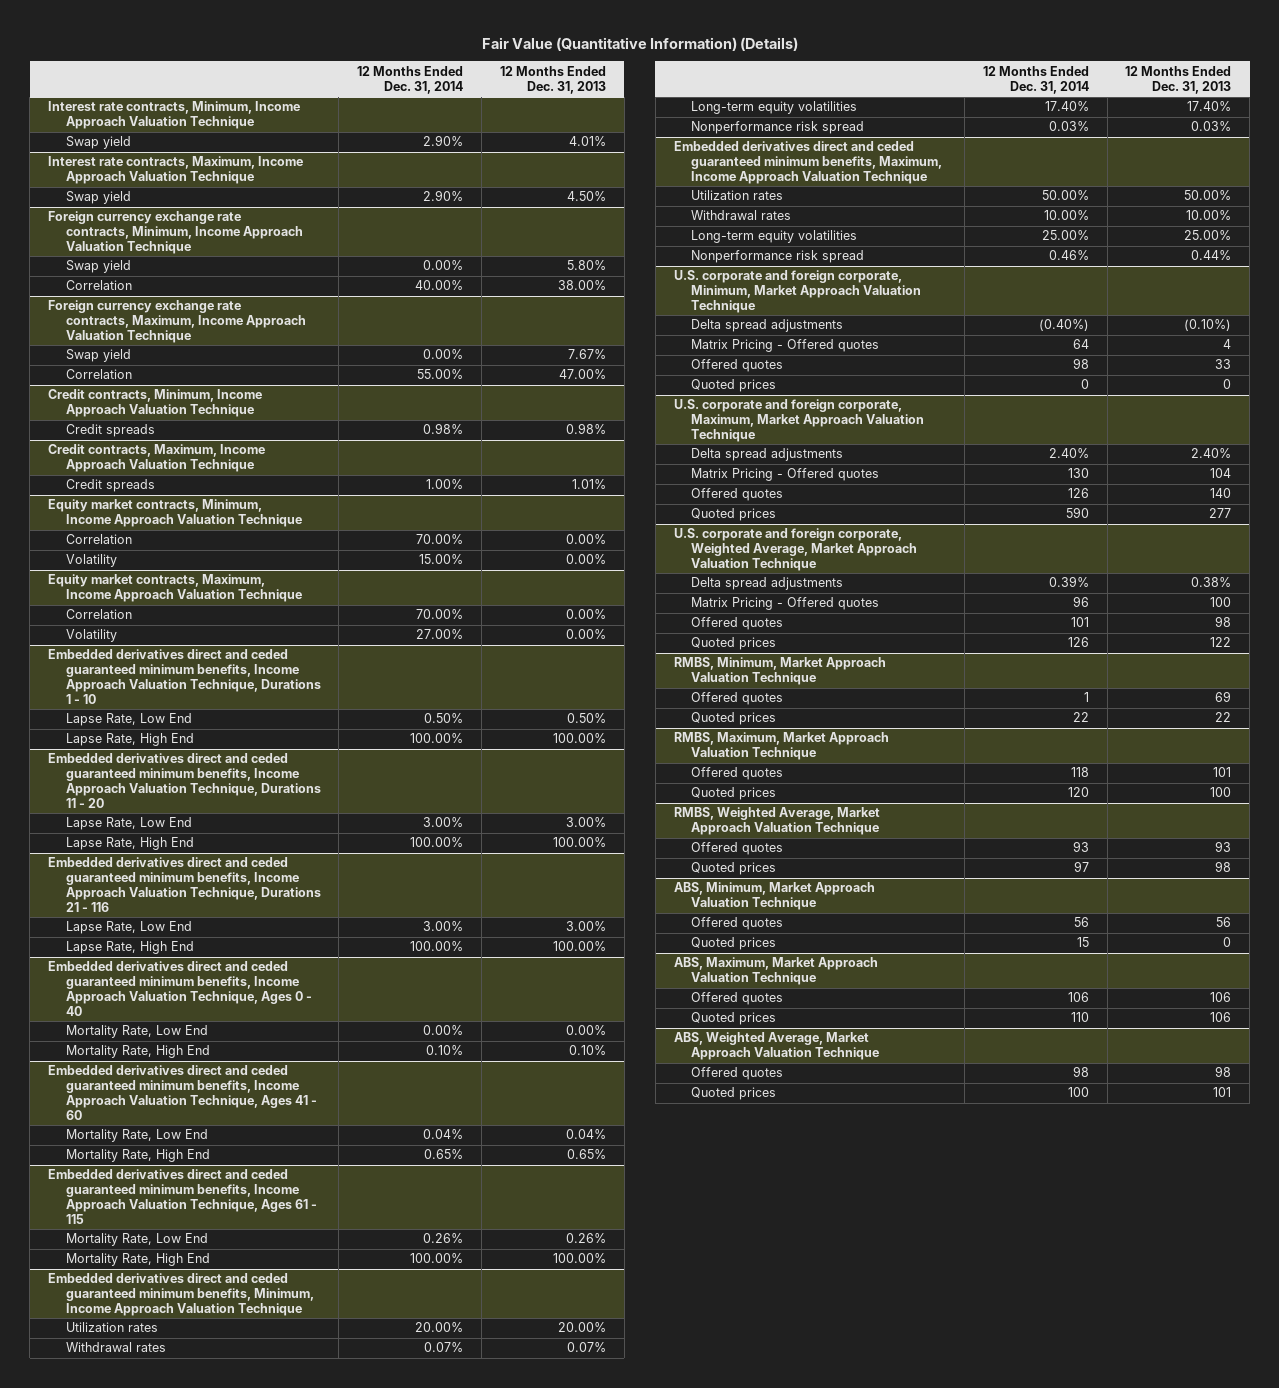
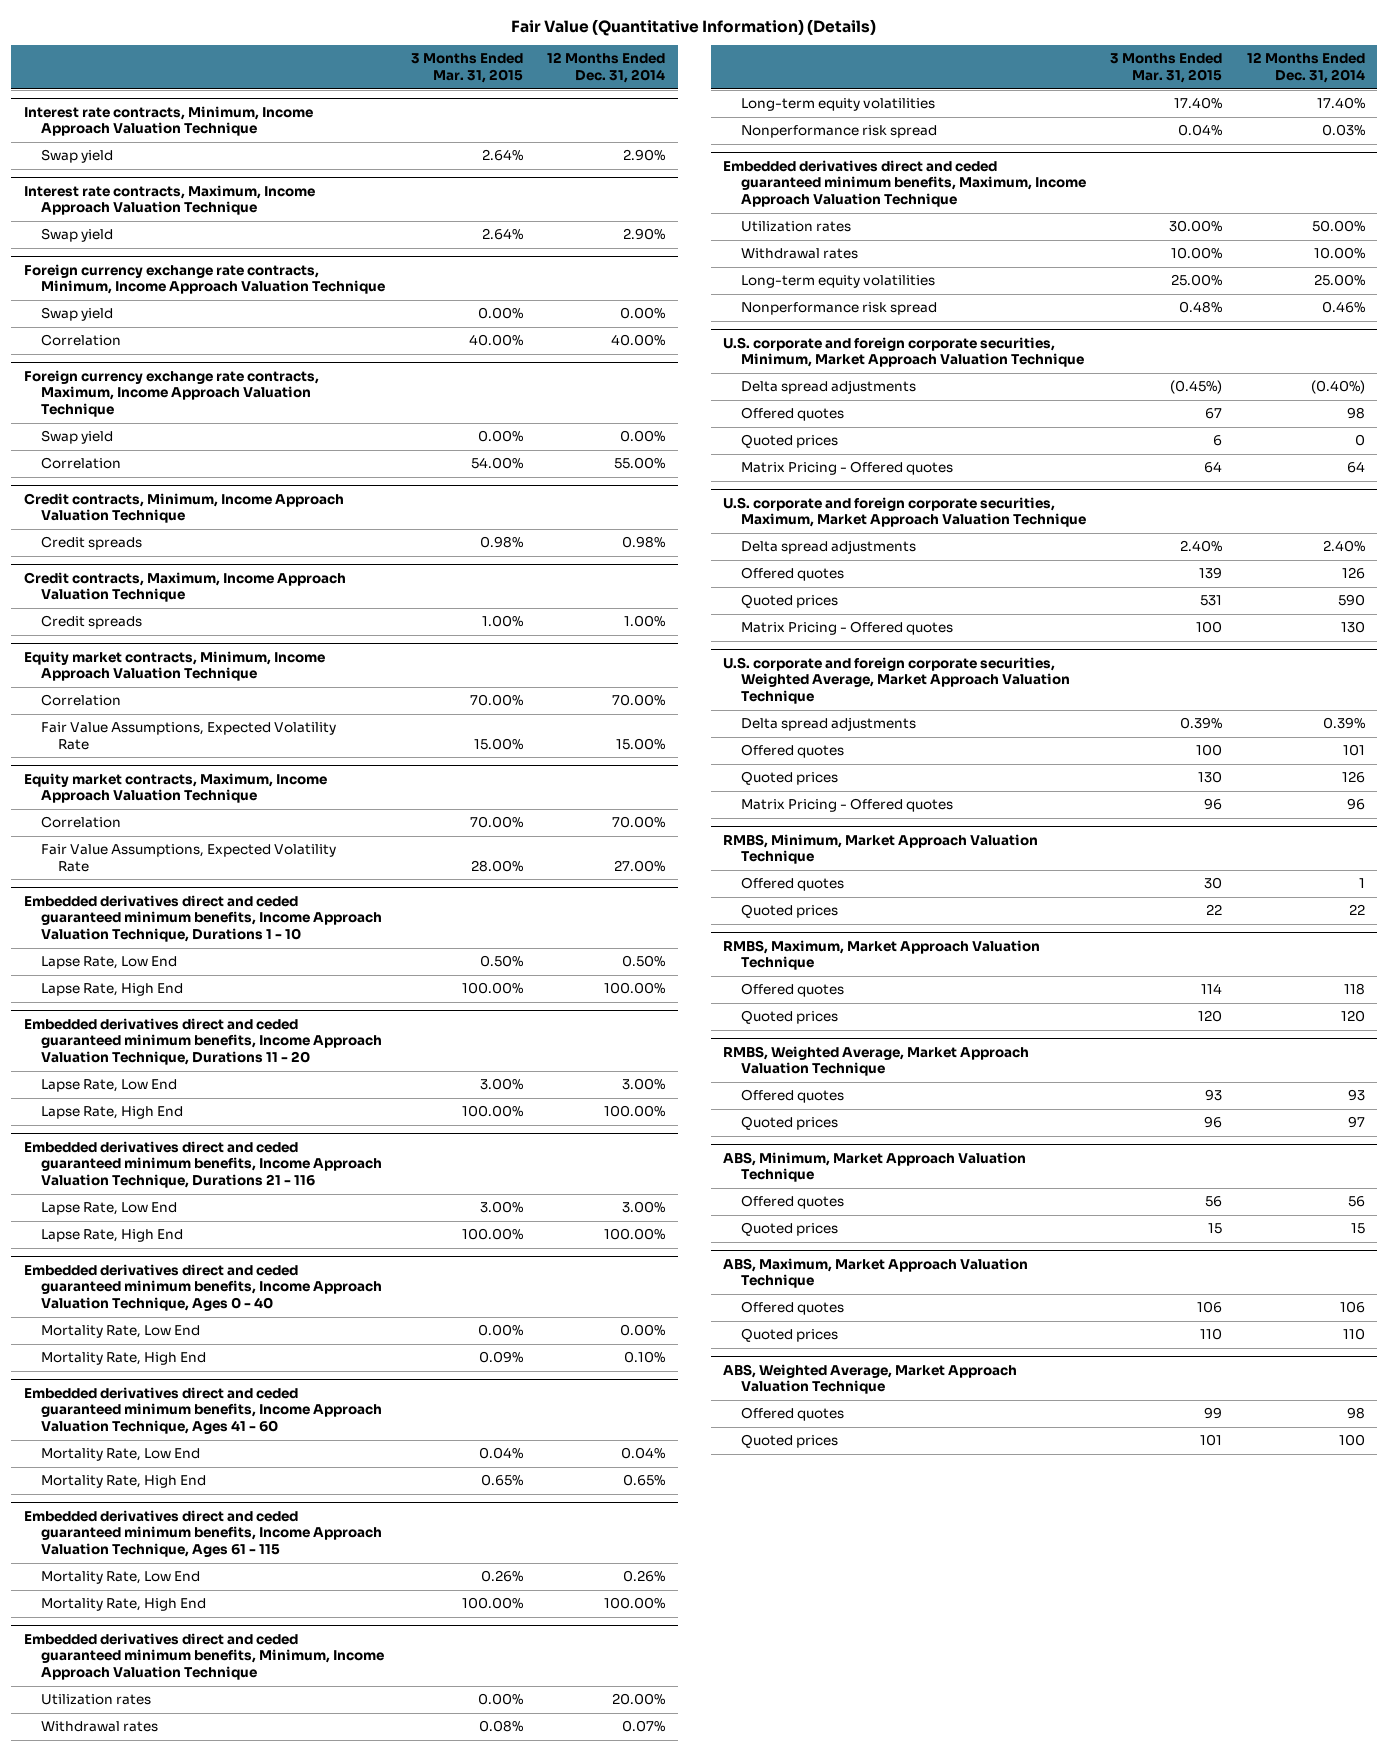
[499,65,606,94] 12 Months Ended Dec. 31, 2013 -> none
none -> [410,53,523,84] 3 Months Ended Mar. 31, 2015
[65,554,117,568] Volatility -> [40,722,336,750] Fair Value Assumptions, Expected Volatility Rate
[65,629,117,643] Volatility -> [40,844,336,872] Fair Value Assumptions, Expected Volatility Rate
[673,270,922,313] U.S. corporate and foreign corporate, Minimum, Market Approach Valuation Technique -> [723,336,1084,368] U.S. corporate and foreign corporate securities, Minimum, Market Approach Valuation Technique
[691,339,880,353] Matrix Pricing - Offered quotes -> none
none -> [740,461,953,476] Matrix Pricing - Offered quotes
[673,399,925,442] U.S. corporate and foreign corporate, Maximum, Market Approach Valuation Technique -> [723,496,1086,528] U.S. corporate and foreign corporate securities, Maximum, Market Approach Valuation Technique
[691,468,880,482] Matrix Pricing - Offered quotes -> none
none -> [740,621,953,636] Matrix Pricing - Offered quotes
[673,528,918,571] U.S. corporate and foreign corporate, Weighted Average, Market Approach Valuation Technique -> [723,656,1070,705] U.S. corporate and foreign corporate securities, Weighted Average, Market Approach Valuation Technique
[691,597,880,611] Matrix Pricing - Offered quotes -> none
none -> [740,798,953,813] Matrix Pricing - Offered quotes

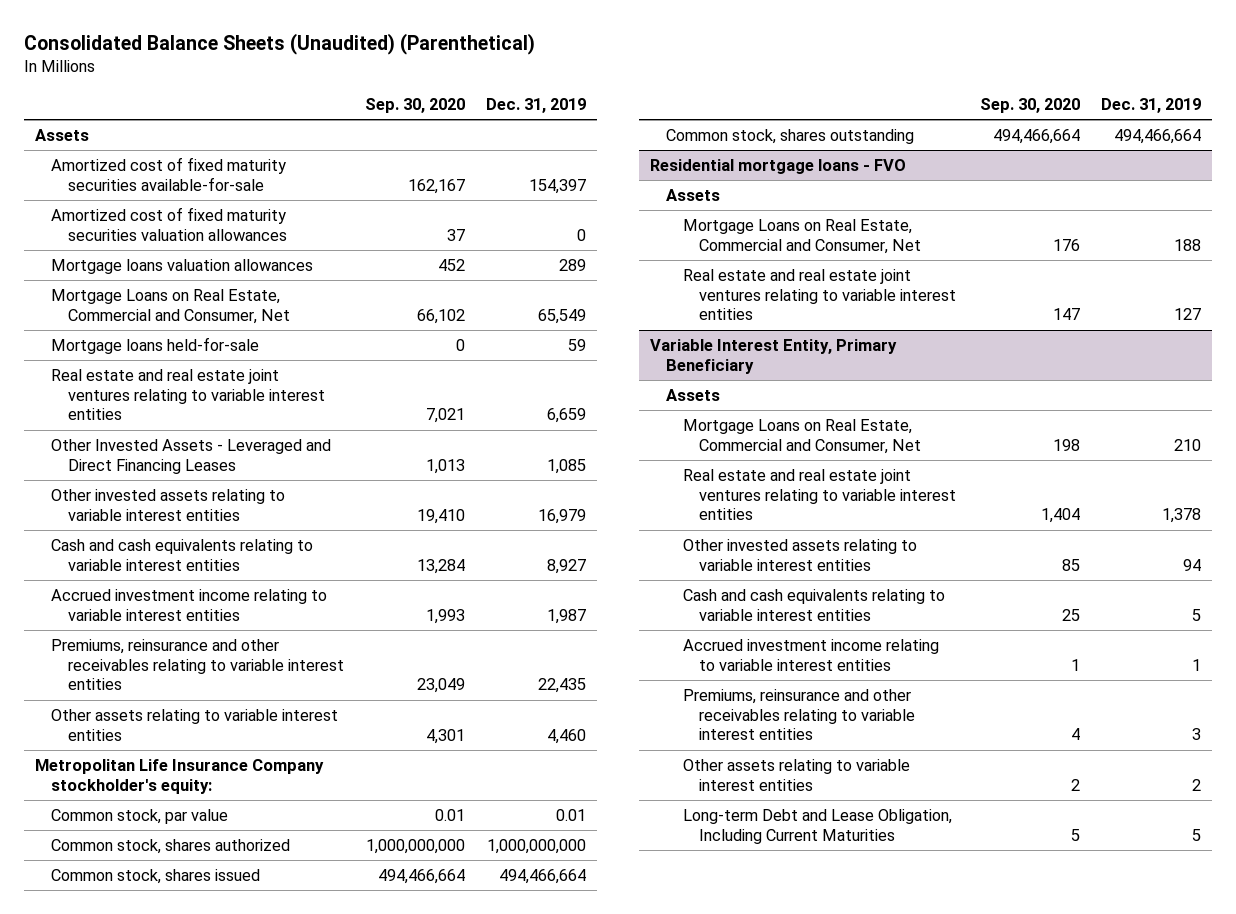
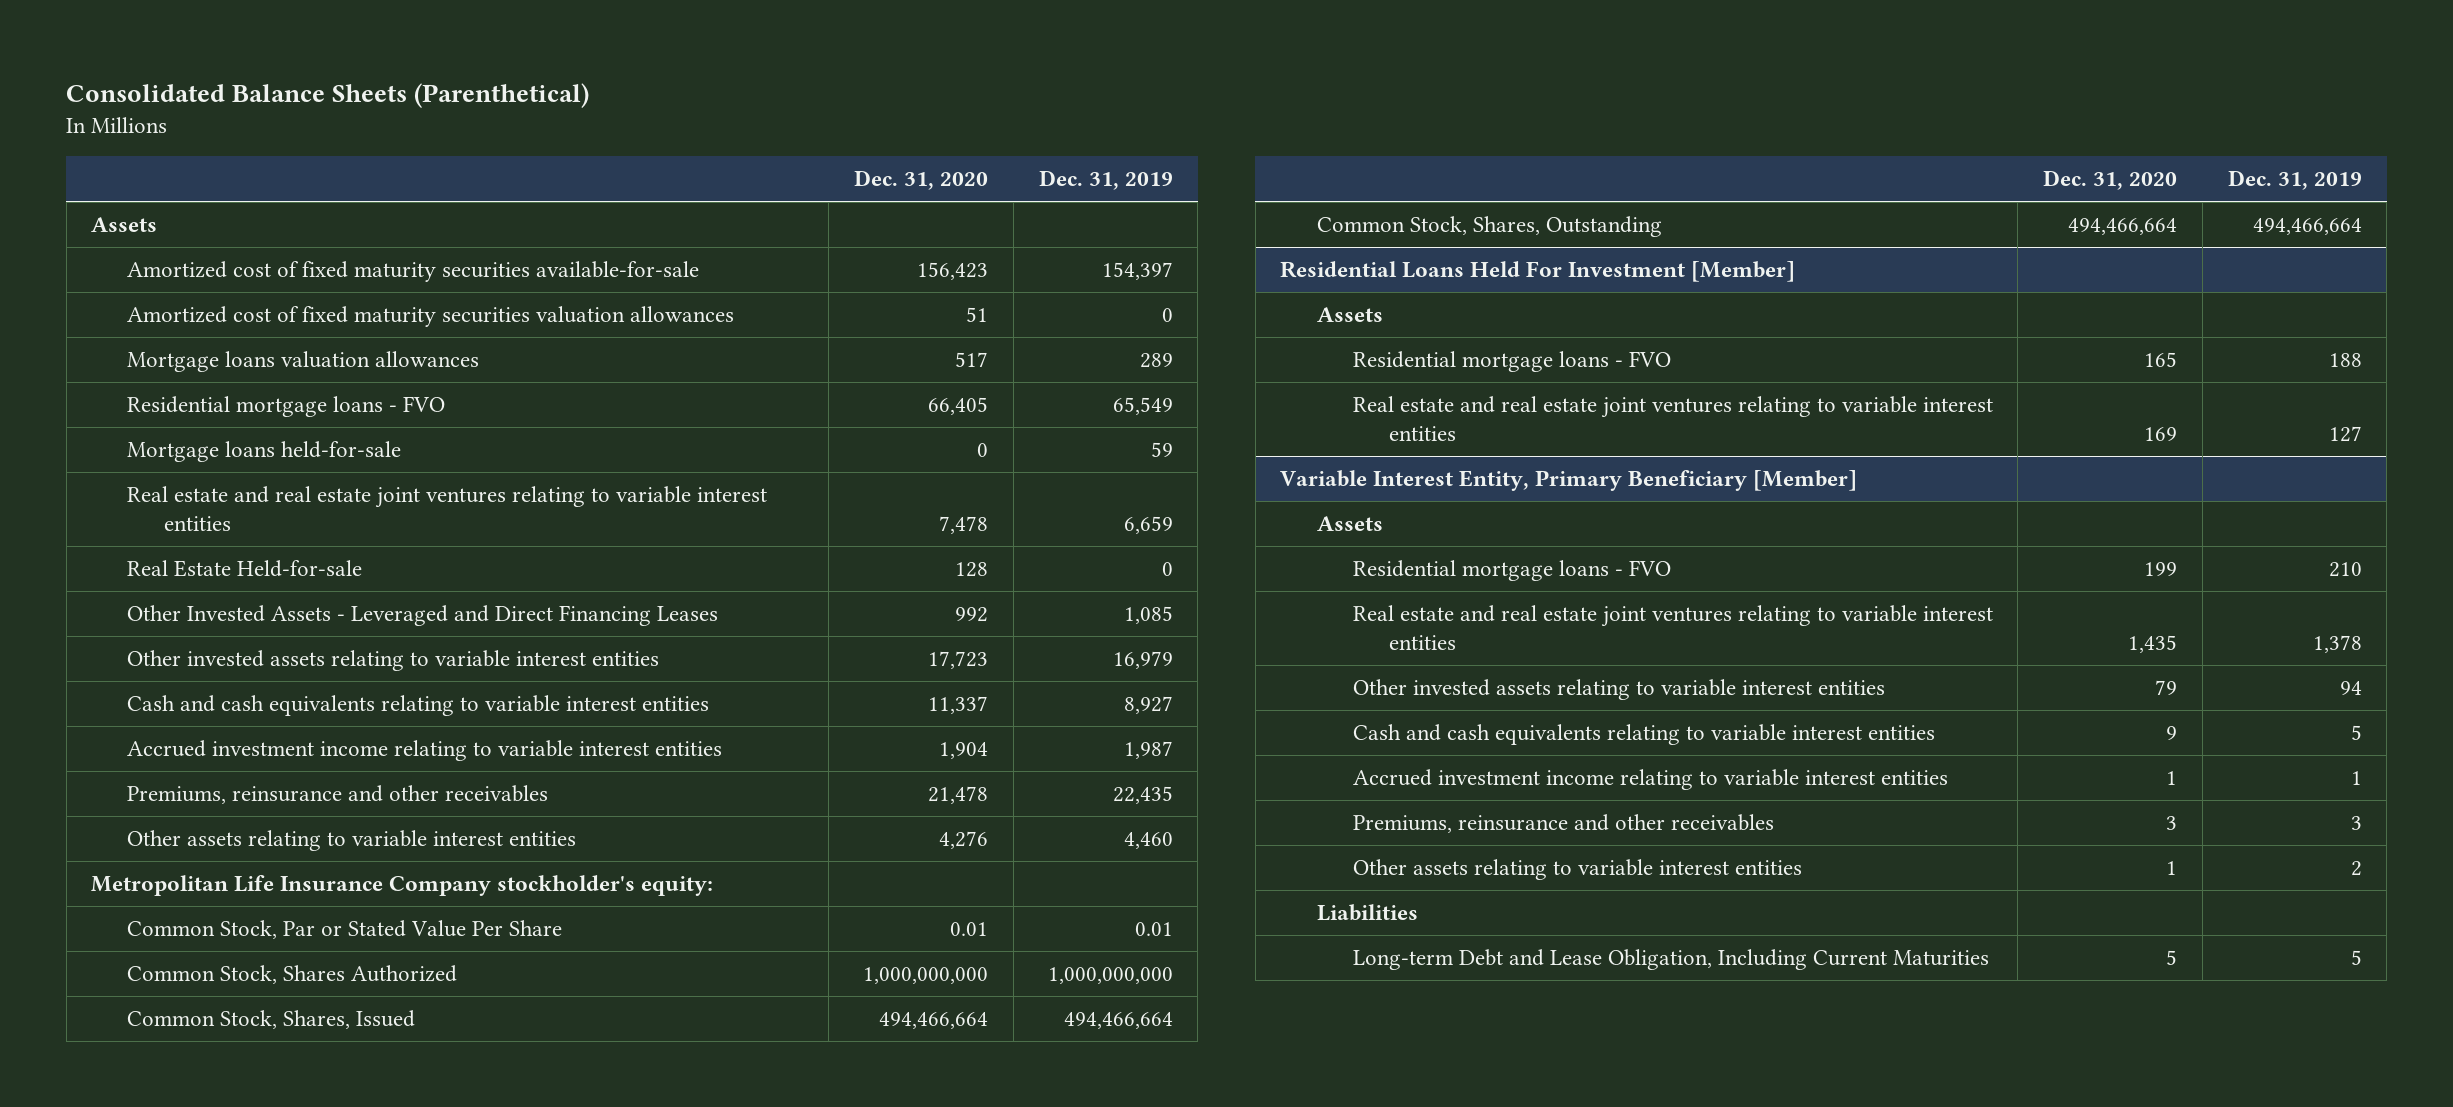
[23,32,535,55] Consolidated Balance Sheets (Unaudited) (Parenthetical) -> [66,82,590,108] Consolidated Balance Sheets (Parenthetical)
[364,98,465,114] Sep. 30, 2020 -> none
none -> [854,169,989,190] Dec. 31, 2020
[51,289,290,324] Mortgage Loans on Real Estate, Commercial and Consumer, Net -> [127,396,446,418] Residential mortgage loans - FVO
none -> [127,560,363,578] Real Estate Held-for-sale
[51,639,344,691] Premiums, reinsurance and other receivables relating to variable interest entities -> [127,785,549,805] Premiums, reinsurance and other receivables
[51,809,229,825] Common stock, par value -> [127,920,563,940] Common Stock, Par or Stated Value Per Share
[51,839,291,855] Common stock, shares authorized -> [127,965,458,985] Common Stock, Shares Authorized
[51,869,261,885] Common stock, shares issued -> [127,1010,416,1030] Common Stock, Shares, Issued
[666,129,915,145] Common stock, shares outstanding -> [1316,216,1662,238] Common Stock, Shares, Outstanding
[649,159,906,175] Residential mortgage loans - FVO -> [1280,261,1796,283] Residential Loans Held For Investment [Member]
[682,219,922,254] Mortgage Loans on Real Estate, Commercial and Consumer, Net -> [1352,351,1671,373] Residential mortgage loans - FVO
[649,339,897,374] Variable Interest Entity, Primary Beneficiary -> [1280,470,1858,492] Variable Interest Entity, Primary Beneficiary [Member]
[682,419,922,454] Mortgage Loans on Real Estate, Commercial and Consumer, Net -> [1352,560,1671,582] Residential mortgage loans - FVO
[682,689,916,741] Premiums, reinsurance and other receivables relating to variable interest entities -> [1352,814,1774,834] Premiums, reinsurance and other receivables
none -> [1316,904,1418,922] Liabilities

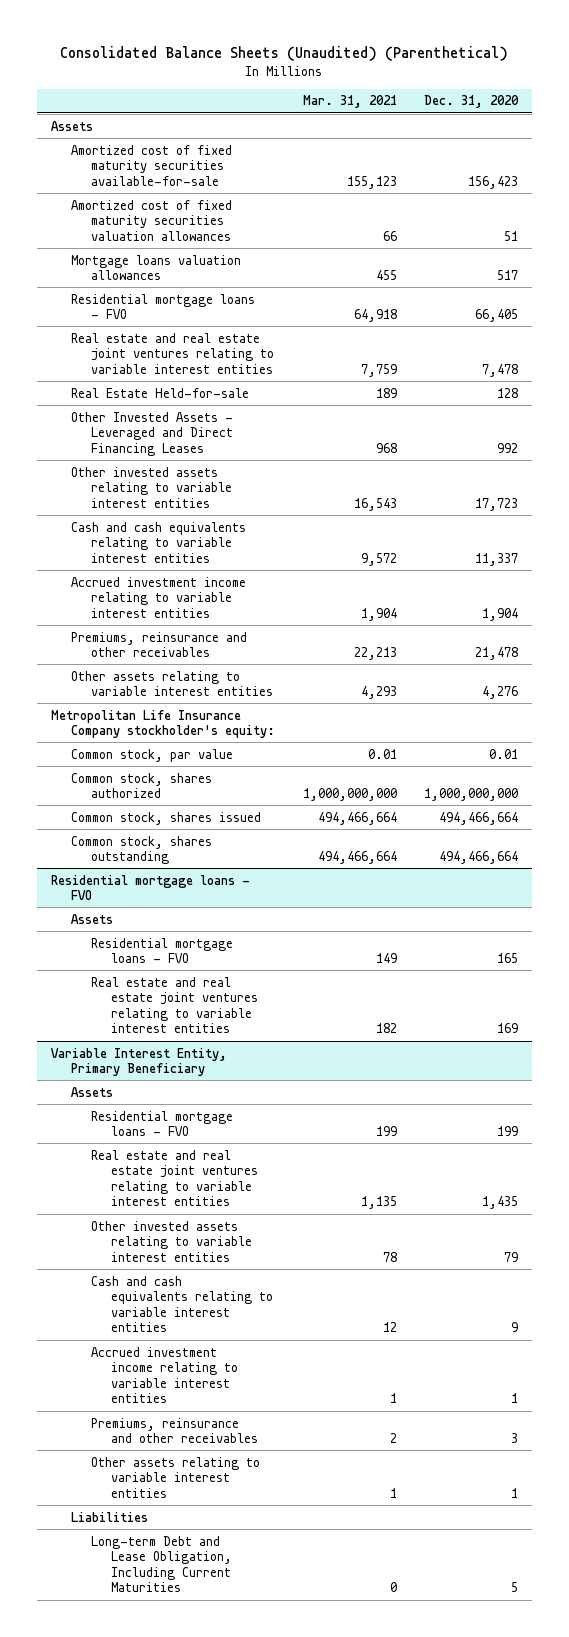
[66,82,590,108] Consolidated Balance Sheets (Parenthetical) -> [60,45,509,61] Consolidated Balance Sheets (Unaudited) (Parenthetical)
[1038,169,1173,190] Dec. 31, 2019 -> none
none -> [302,95,397,109] Mar. 31, 2021
[127,441,402,463] Mortgage loans held-for-sale -> none
[127,920,563,940] Common Stock, Par or Stated Value Per Share -> [71,748,234,762] Common stock, par value
[127,965,458,985] Common Stock, Shares Authorized -> [71,772,213,799] Common stock, shares authorized
[127,1010,416,1030] Common Stock, Shares, Issued -> [71,811,262,825] Common stock, shares issued
[1316,216,1662,238] Common Stock, Shares, Outstanding -> [71,835,213,865] Common stock, shares outstanding
[1280,261,1796,283] Residential Loans Held For Investment [Member] -> [51,874,251,901] Residential mortgage loans - FVO
[1280,470,1858,492] Variable Interest Entity, Primary Beneficiary [Member] -> [51,1047,228,1077] Variable Interest Entity, Primary Beneficiary

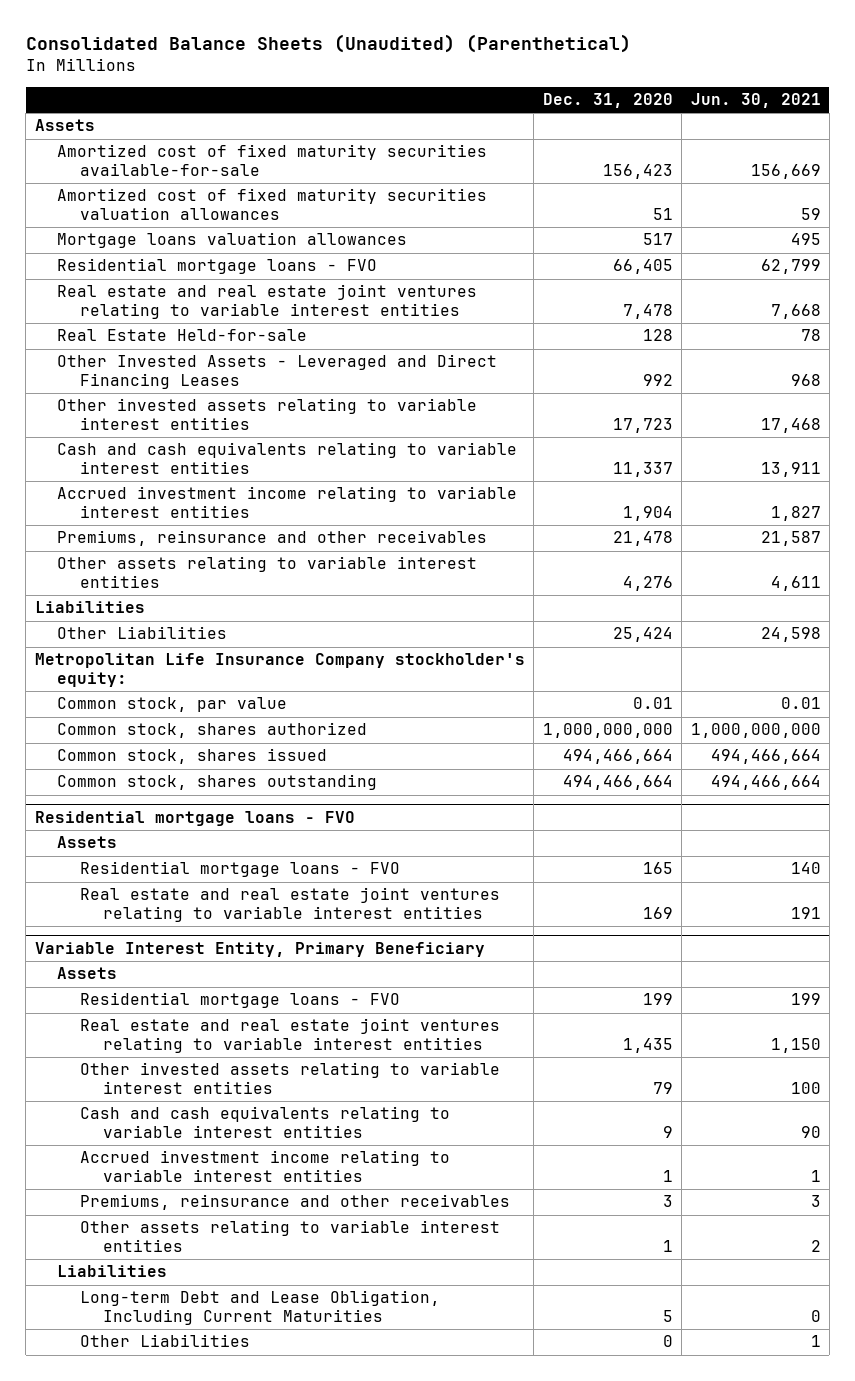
[302,95,397,109] Mar. 31, 2021 -> none
none -> [690,93,821,109] Jun. 30, 2021
none -> [34,601,145,614] Liabilities
none -> [57,626,228,640] Other Liabilities
none -> [80,1334,251,1348] Other Liabilities

